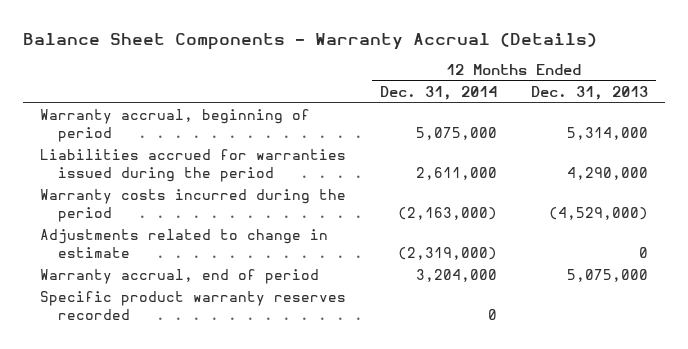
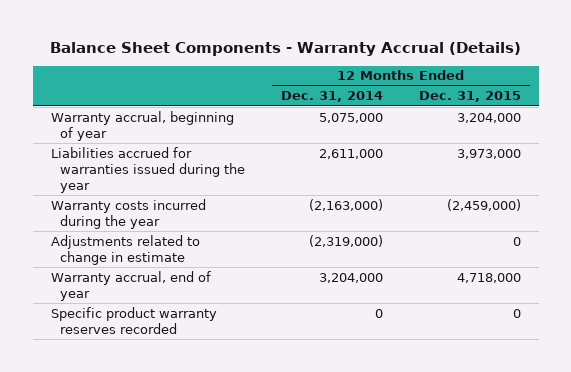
[530,86,648,101] Dec. 31, 2013 -> none
none -> [418,91,521,103] Dec. 31, 2015
[40,109,311,143] Warranty accrual, beginning of period -> [50,110,234,141] Warranty accrual, beginning of year
[40,149,347,183] Liabilities accrued for warranties issued during the period -> [50,146,246,193] Liabilities accrued for warranties issued during the year
[40,189,347,223] Warranty costs incurred during the period -> [50,198,206,229] Warranty costs incurred during the year
[40,269,320,285] Warranty accrual, end of period -> [50,270,211,301] Warranty accrual, end of year

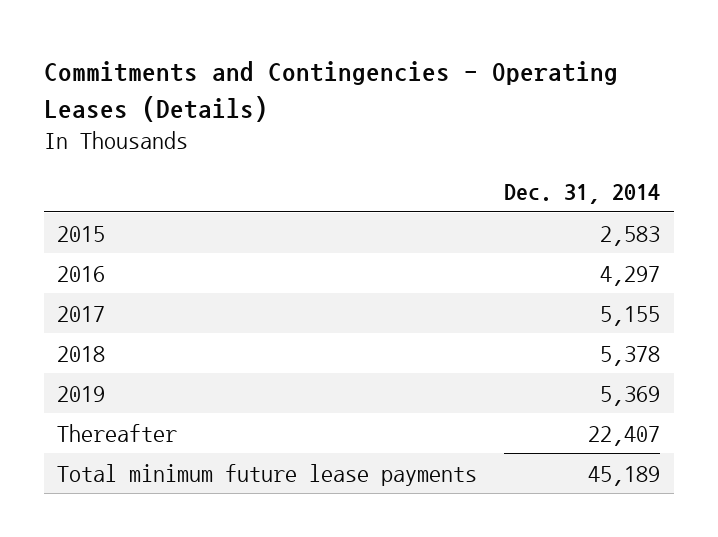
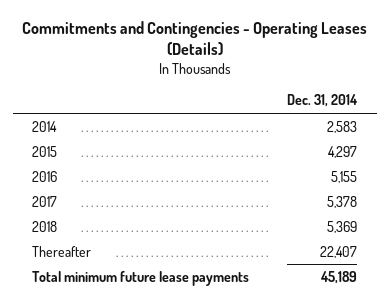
[57,385,106,402] 2019 -> none
none -> [31,120,57,132] 2014
[600,225,661,246] 2,583 -> [328,145,358,158] 4,297
[600,265,661,286] 4,297 -> [331,170,358,183] 5,155
[600,305,661,326] 5,155 -> [327,195,358,208] 5,378
[600,345,661,366] 5,378 -> [327,220,358,233] 5,369

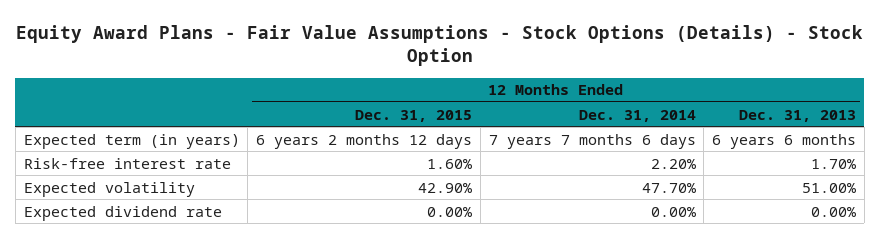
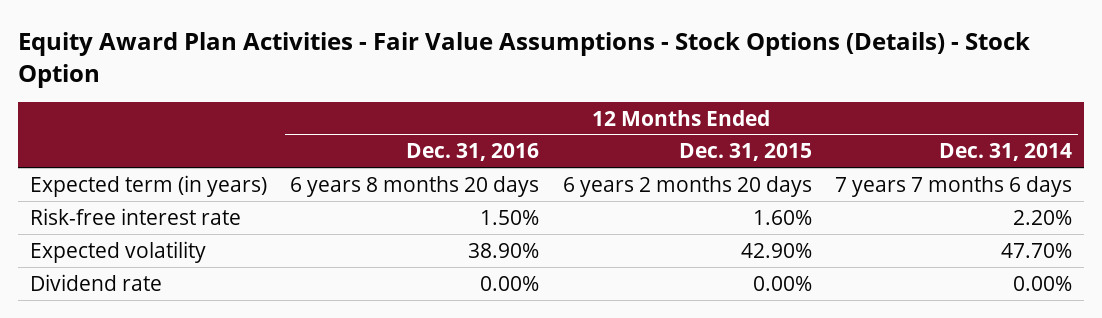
[15,24,863,67] Equity Award Plans - Fair Value Assumptions - Stock Options (Details) - Stock Option -> [18,32,1031,88] Equity Award Plan Activities - Fair Value Assumptions - Stock Options (Details) - Stock Option
[739,109,857,122] Dec. 31, 2013 -> none
none -> [406,143,540,162] Dec. 31, 2016
[256,133,473,149] 6 years 2 months 12 days -> [562,175,812,197] 6 years 2 months 20 days
[23,205,222,221] Expected dividend rate -> [30,273,163,291] Dividend rate

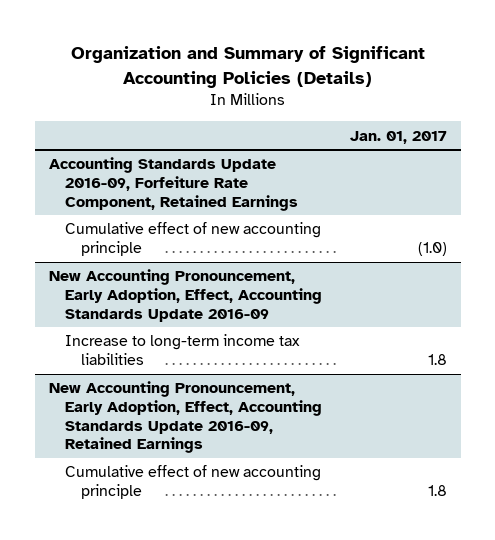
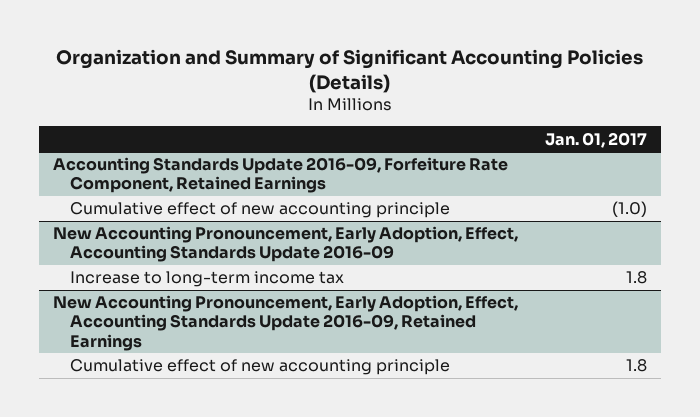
[64,334,300,366] Increase to long-term income tax liabilities -> [69,271,344,288] Increase to long-term income tax

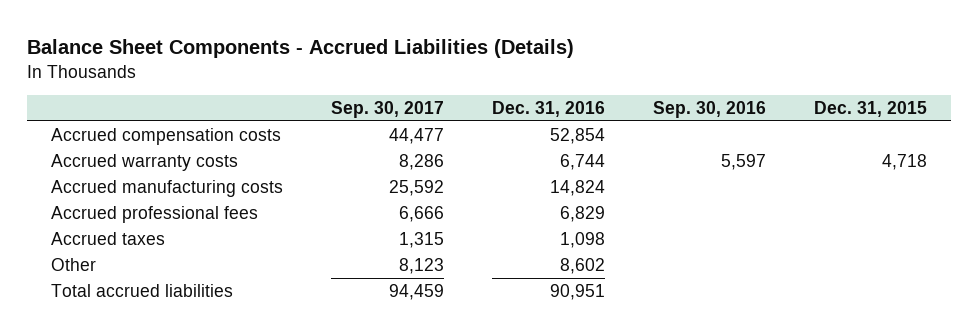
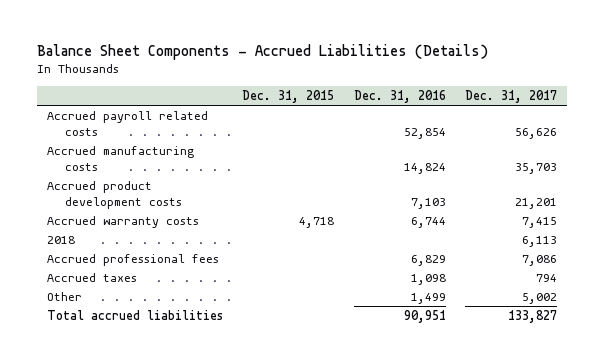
[330,100,444,118] Sep. 30, 2017 -> none
[652,100,766,118] Sep. 30, 2016 -> none
none -> [465,89,558,103] Dec. 31, 2017
[50,127,281,145] Accrued compensation costs -> [46,111,208,136] Accrued payroll related costs
none -> [46,181,182,209] Accrued product development costs
[50,153,238,171] Accrued warranty costs -> [46,216,199,229] Accrued warranty costs
none -> [46,236,75,245] 2018
[559,257,605,274] 8,602 -> [410,293,446,305] 1,499

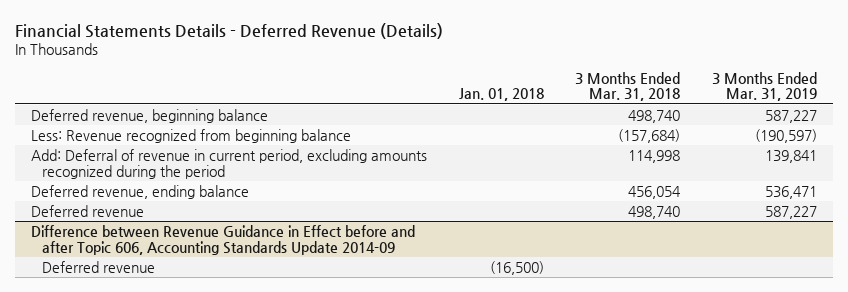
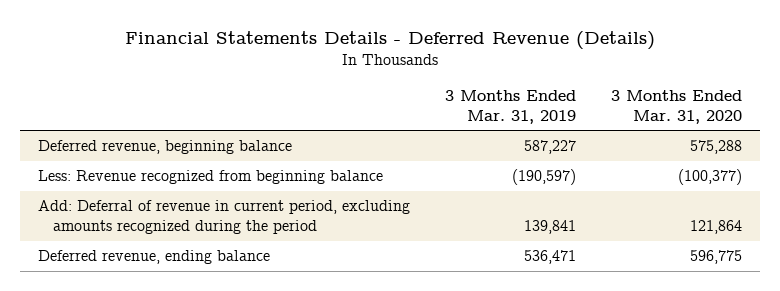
[458,88,544,102] Jan. 01, 2018 -> none
[575,71,681,102] 3 Months Ended Mar. 31, 2018 -> none
none -> [611,89,743,124] 3 Months Ended Mar. 31, 2020
[31,204,145,217] Deferred revenue -> none
[31,224,416,255] Difference between Revenue Guidance in Effect before and after Topic 606, Accounting Standards Update 2014-09 -> none
[42,260,156,273] Deferred revenue -> none

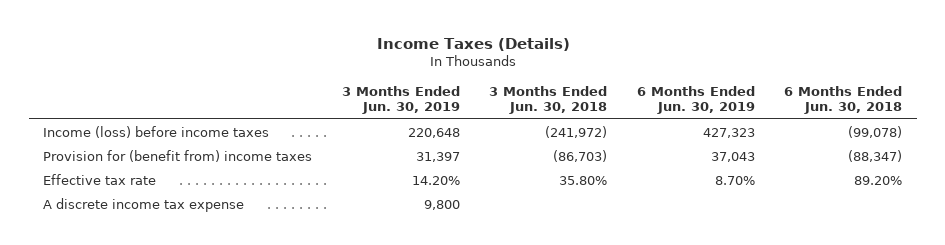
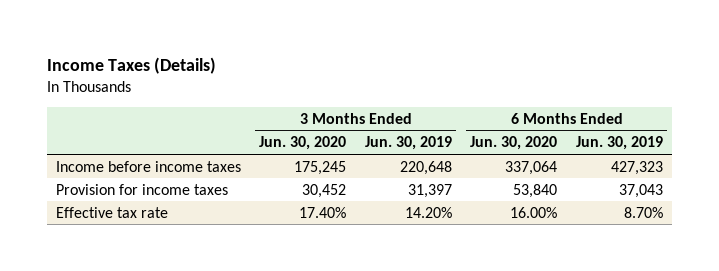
[489,86,608,115] 3 Months Ended Jun. 30, 2018 -> none
[783,86,902,115] 6 Months Ended Jun. 30, 2018 -> none
none -> [259,136,347,151] Jun. 30, 2020
none -> [470,136,558,151] Jun. 30, 2020
[43,125,270,138] Income (loss) before income taxes -> [55,160,241,172] Income before income taxes
[43,149,313,162] Provision for (benefit from) income taxes -> [55,183,228,195] Provision for income taxes
[43,197,245,212] A discrete income tax expense -> none

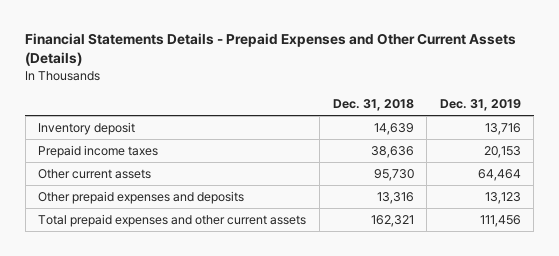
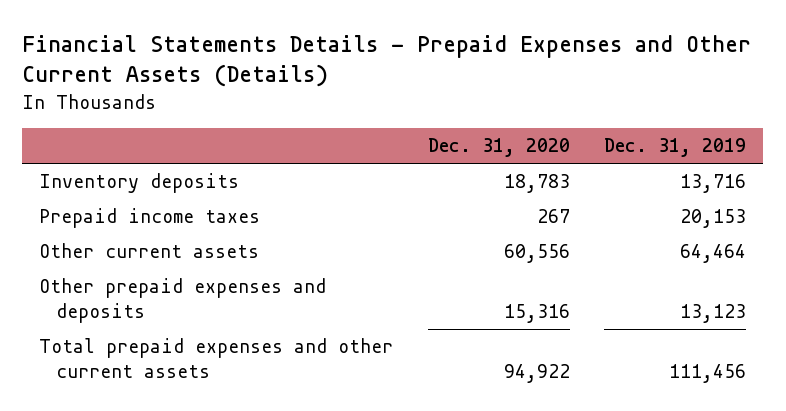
[332,99,414,112] Dec. 31, 2018 -> none
none -> [427,138,570,158] Dec. 31, 2020
[38,121,136,135] Inventory deposit -> [39,173,240,194] Inventory deposits

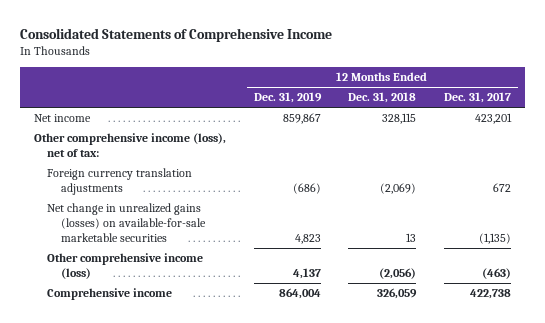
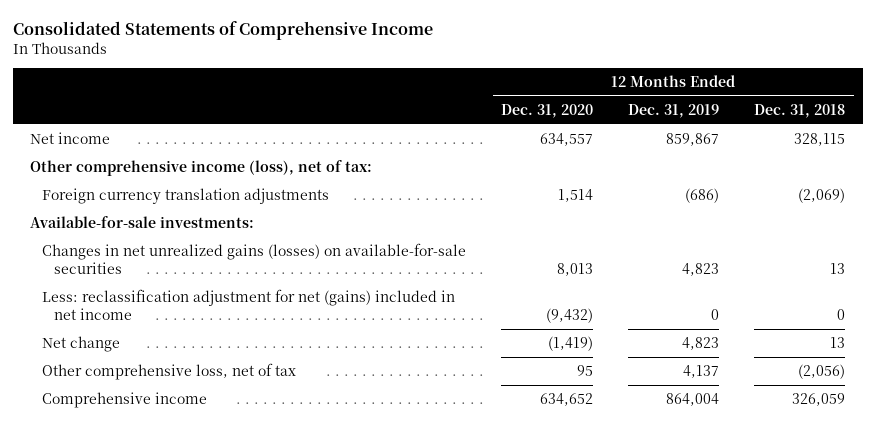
[444,92,512,104] Dec. 31, 2017 -> none
none -> [501,103,594,118] Dec. 31, 2020
none -> [30,216,255,229] Available-for-sale investments:
[47,203,207,243] Net change in unrealized gains (losses) on available-for-sale marketable securities -> [42,243,467,275] Changes in net unrealized gains (losses) on available-for-sale securities
none -> [42,289,456,321] Less: reclassification adjustment for net (gains) included in net income
none -> [42,336,121,353] Net change
[47,253,204,280] Other comprehensive income (loss) -> [42,363,297,381] Other comprehensive loss, net of tax

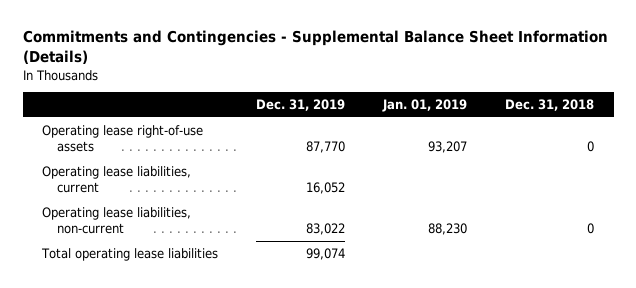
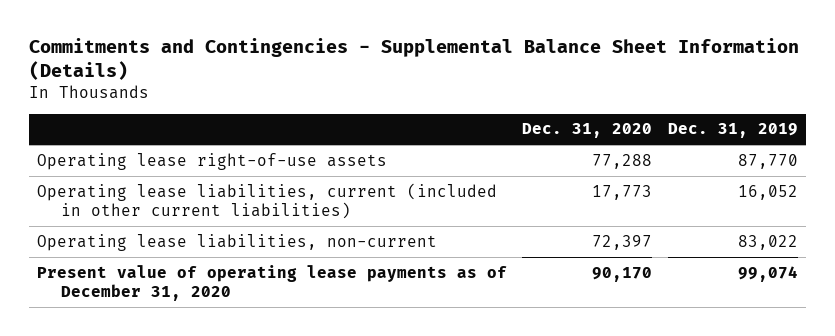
[382,99,468,113] Jan. 01, 2019 -> none
[505,99,595,112] Dec. 31, 2018 -> none
none -> [522,123,653,139] Dec. 31, 2020
[41,165,191,194] Operating lease liabilities, current -> [36,182,497,220] Operating lease liabilities, current (included in other current liabilities)
[40,247,218,261] Total operating lease liabilities -> [36,264,507,302] Present value of operating lease payments as of December 31, 2020

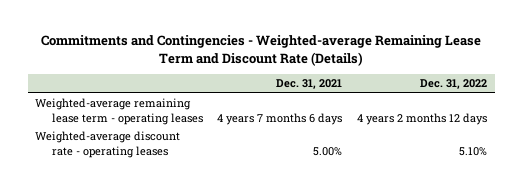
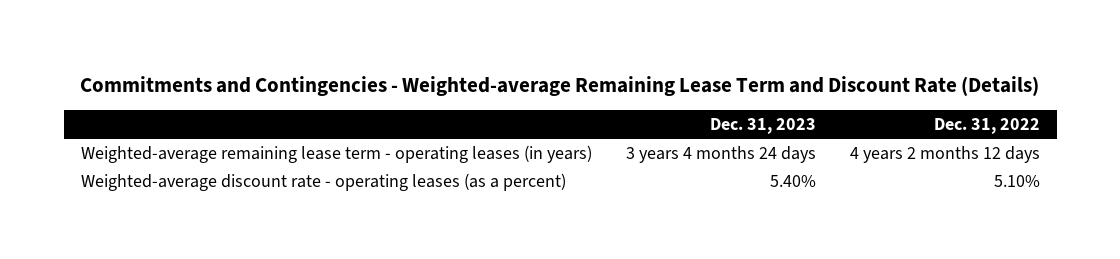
[276,79,343,90] Dec. 31, 2021 -> none
none -> [709,118,816,135] Dec. 31, 2023
[35,98,203,125] Weighted-average remaining lease term - operating leases -> [80,145,592,164] Weighted-average remaining lease term - operating leases (in years)
[35,131,181,158] Weighted-average discount rate - operating leases -> [80,173,566,192] Weighted-average discount rate - operating leases (as a percent)

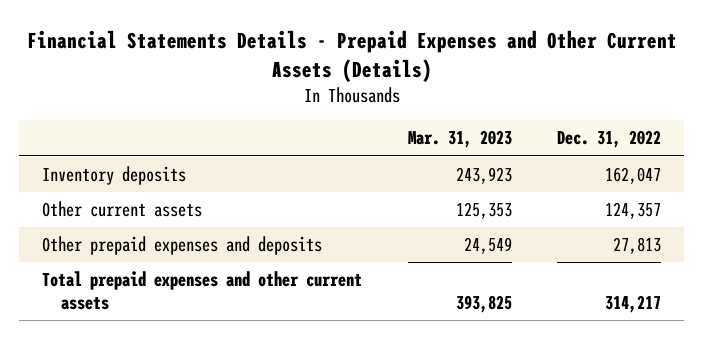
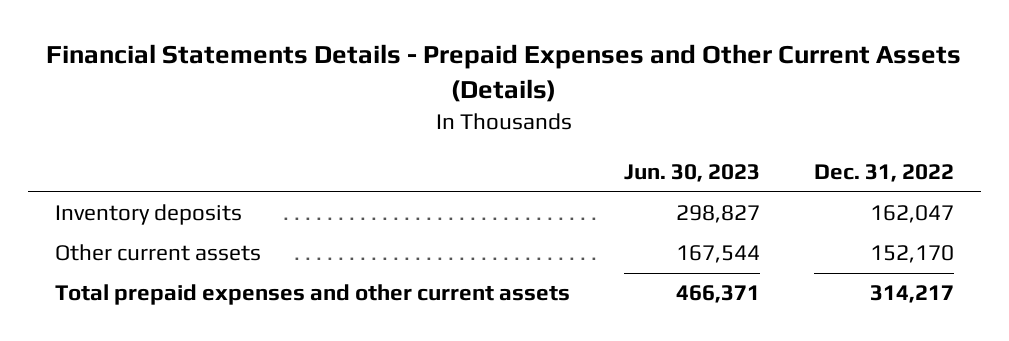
[407,130,512,149] Mar. 31, 2023 -> none
none -> [623,164,760,183] Jun. 30, 2023
[42,236,323,256] Other prepaid expenses and deposits -> none
[605,202,662,220] 124,357 -> [869,245,954,264] 152,170

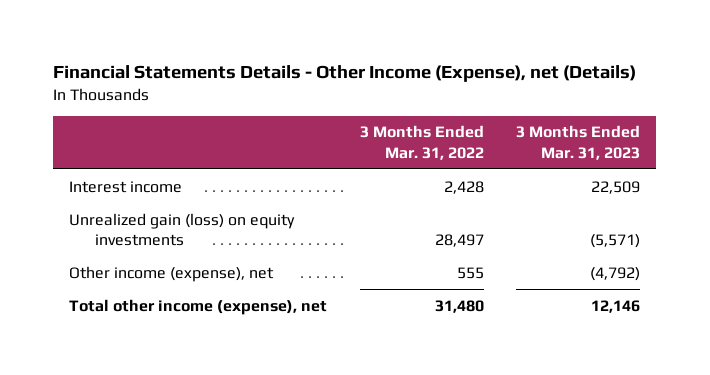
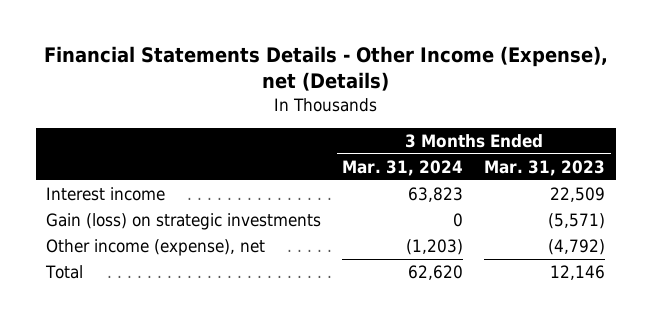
[359,125,484,160] 3 Months Ended Mar. 31, 2022 -> none
none -> [342,159,464,176] Mar. 31, 2024
[69,212,296,246] Unrealized gain (loss) on equity investments -> [46,213,322,231] Gain (loss) on strategic investments
[69,298,328,315] Total other income (expense), net -> [45,265,84,280] Total

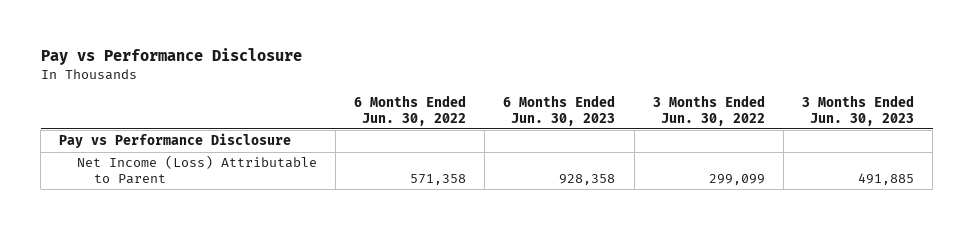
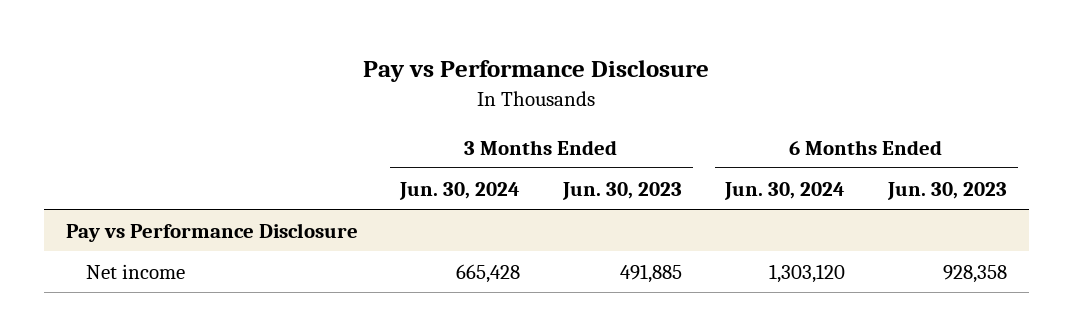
[354,95,467,126] 6 Months Ended Jun. 30, 2022 -> none
[652,95,765,126] 3 Months Ended Jun. 30, 2022 -> none
none -> [399,181,521,200] Jun. 30, 2024
none -> [724,181,846,200] Jun. 30, 2024
[76,155,317,184] Net Income (Loss) Attributable to Parent -> [86,263,186,279] Net income

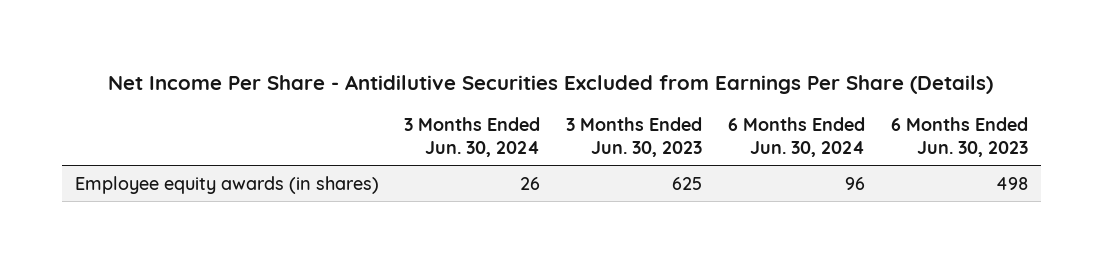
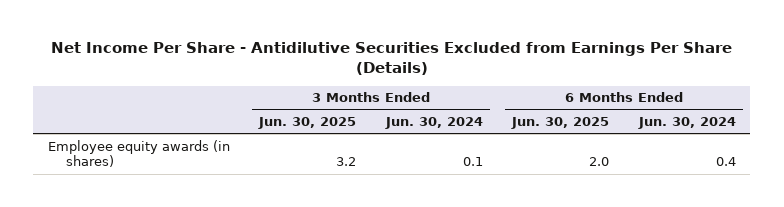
[566,117,703,158] 3 Months Ended Jun. 30, 2023 -> none
[891,117,1029,158] 6 Months Ended Jun. 30, 2023 -> none
none -> [258,117,357,130] Jun. 30, 2025
none -> [511,117,610,130] Jun. 30, 2025
[520,176,541,190] 26 -> [462,157,483,167] 0.1
[845,176,866,190] 96 -> [715,157,736,167] 0.4

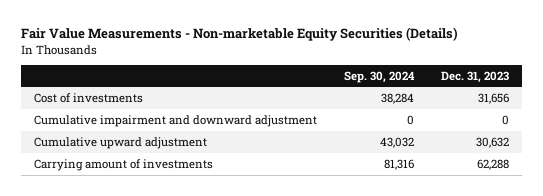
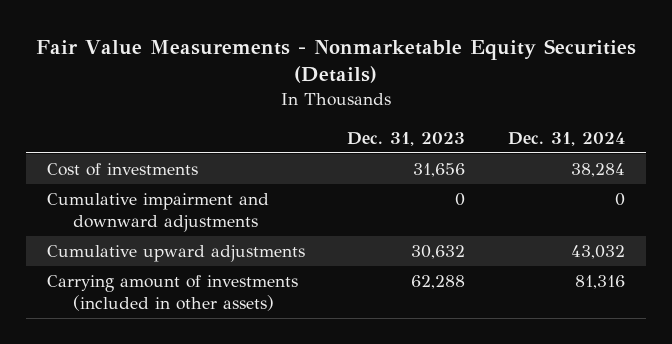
[20,27,458,42] Fair Value Measurements - Non-marketable Equity Securities (Details) -> [35,38,636,84] Fair Value Measurements - Nonmarketable Equity Securities (Details)
[343,70,415,83] Sep. 30, 2024 -> none
none -> [507,131,625,146] Dec. 31, 2024
[34,114,318,127] Cumulative impairment and downward adjustment -> [47,192,270,233] Cumulative impairment and downward adjustments
[34,136,208,149] Cumulative upward adjustment -> [47,244,306,262] Cumulative upward adjustments
[34,158,214,171] Carrying amount of investments -> [47,274,299,312] Carrying amount of investments (included in other assets)

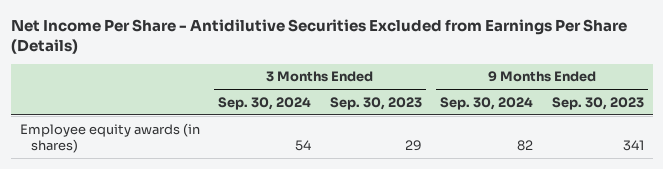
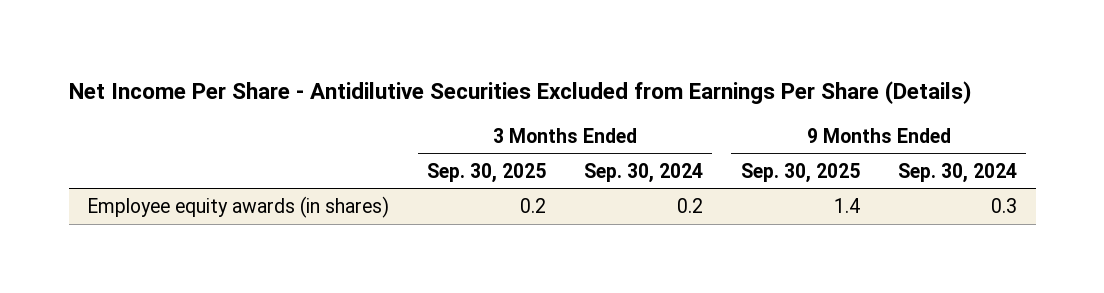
[329,96,422,110] Sep. 30, 2023 -> none
[551,96,644,110] Sep. 30, 2023 -> none
none -> [427,162,547,183] Sep. 30, 2025
none -> [740,162,860,183] Sep. 30, 2025
[295,140,312,152] 54 -> [677,198,704,214] 0.2
[517,140,534,152] 82 -> [990,198,1017,214] 0.3

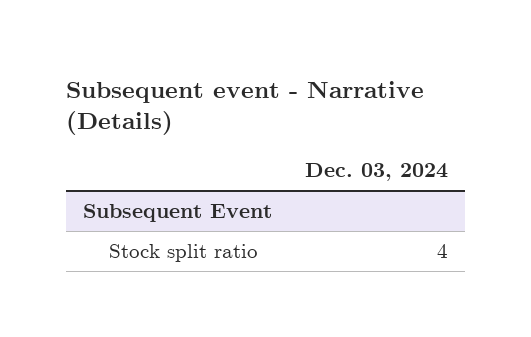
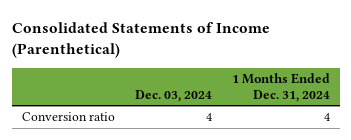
[66,80,425,136] Subsequent event - Narrative (Details) -> [11,21,270,58] Consolidated Statements of Income (Parenthetical)
none -> [231,72,330,103] 1 Months Ended Dec. 31, 2024
[82,204,272,223] Subsequent Event -> none
[108,244,258,263] Stock split ratio -> [21,112,115,122] Conversion ratio

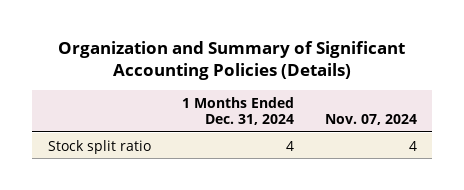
[11,21,270,58] Consolidated Statements of Income (Parenthetical) -> [58,41,406,80] Organization and Summary of Significant Accounting Policies (Details)
[134,90,212,103] Dec. 03, 2024 -> none
none -> [324,114,417,126] Nov. 07, 2024
[21,112,115,122] Conversion ratio -> [47,139,151,154] Stock split ratio

